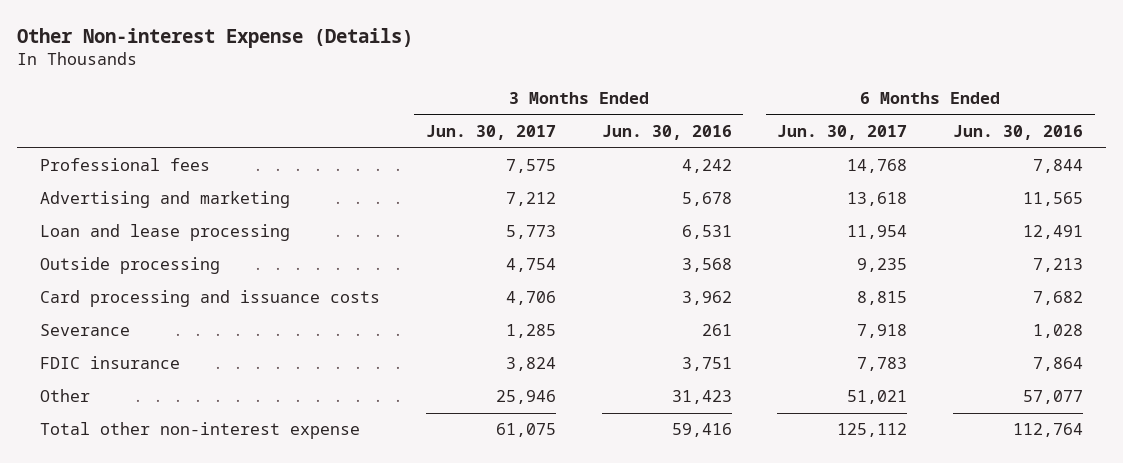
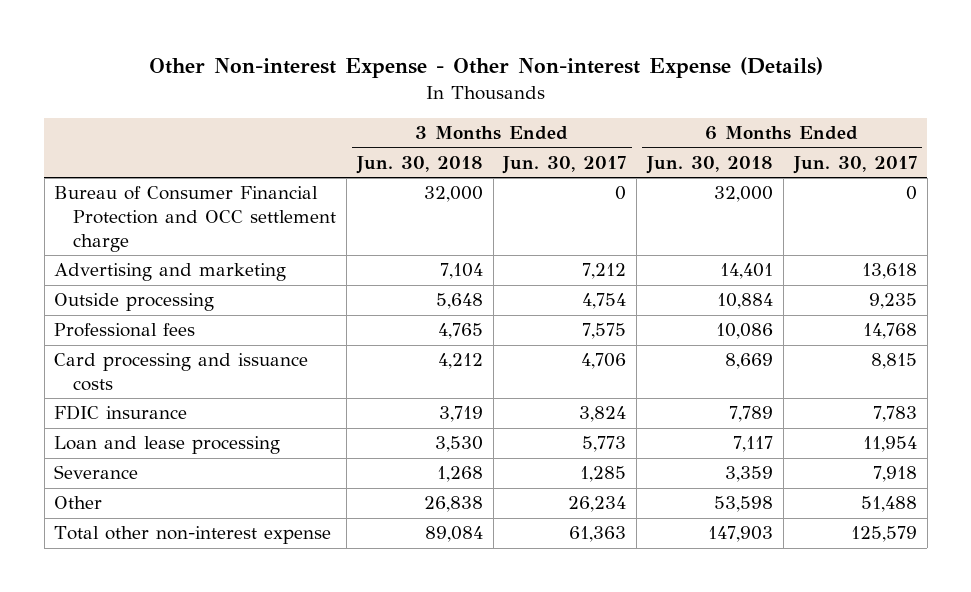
[16,27,413,48] Other Non-interest Expense (Details) -> [148,57,823,79] Other Non-interest Expense - Other Non-interest Expense (Details)
[601,125,732,141] Jun. 30, 2016 -> none
[953,125,1084,141] Jun. 30, 2016 -> none
none -> [355,155,483,174] Jun. 30, 2018
none -> [646,155,774,174] Jun. 30, 2018
none -> [54,186,336,252] Bureau of Consumer Financial Protection and OCC settlement charge
[39,158,210,172] Professional fees -> [54,323,196,338] Professional fees
[39,224,290,242] Loan and lease processing -> [54,436,281,455] Loan and lease processing
[39,324,130,337] Severance -> [54,465,139,480] Severance
[495,390,556,405] 25,946 -> [568,496,627,513] 26,234
[847,390,908,405] 51,021 -> [860,496,917,513] 51,488
[495,423,556,438] 61,075 -> [569,526,627,543] 61,363
[837,423,908,438] 125,112 -> [850,526,917,543] 125,579

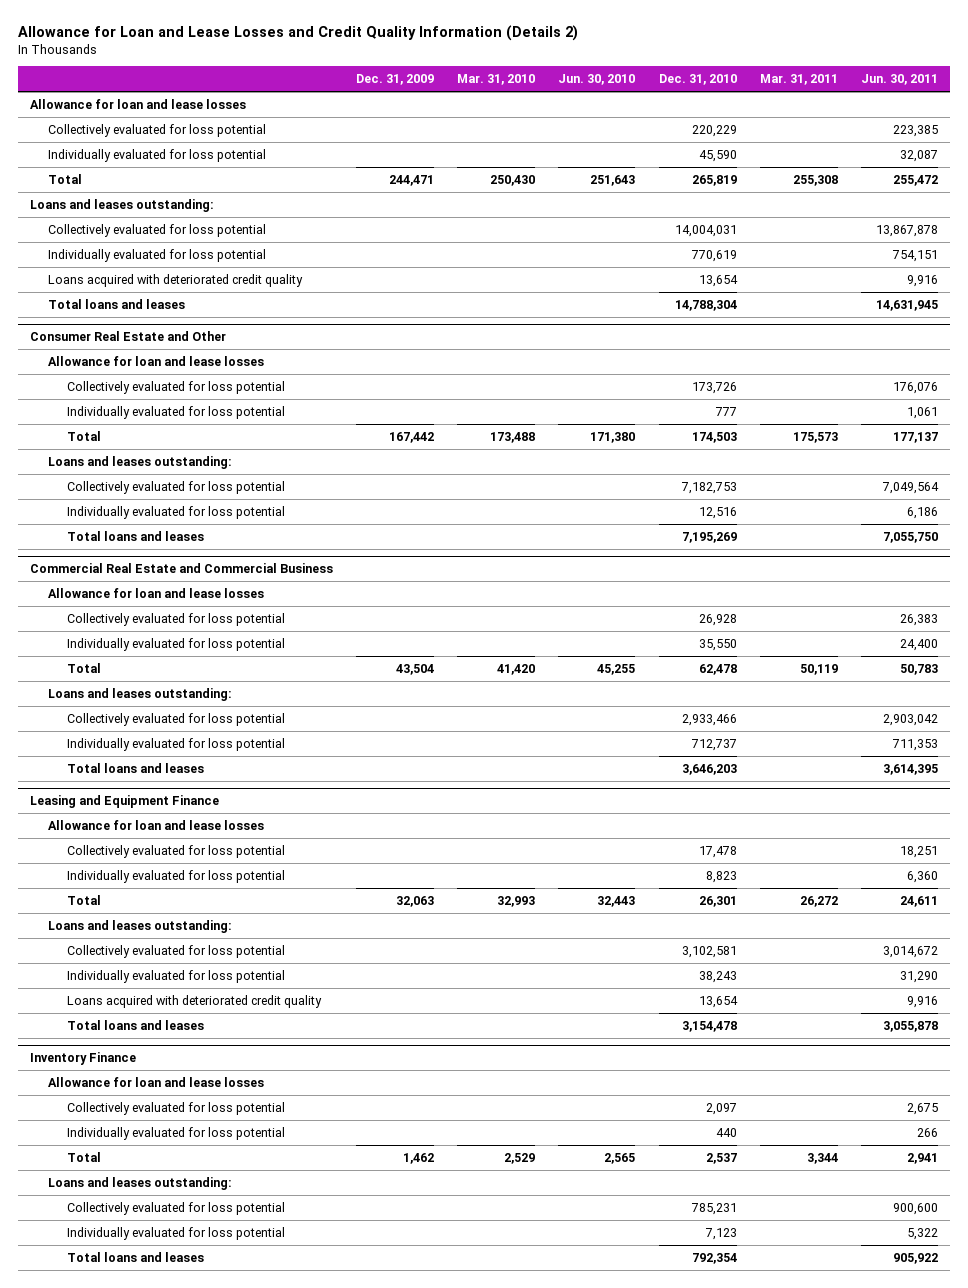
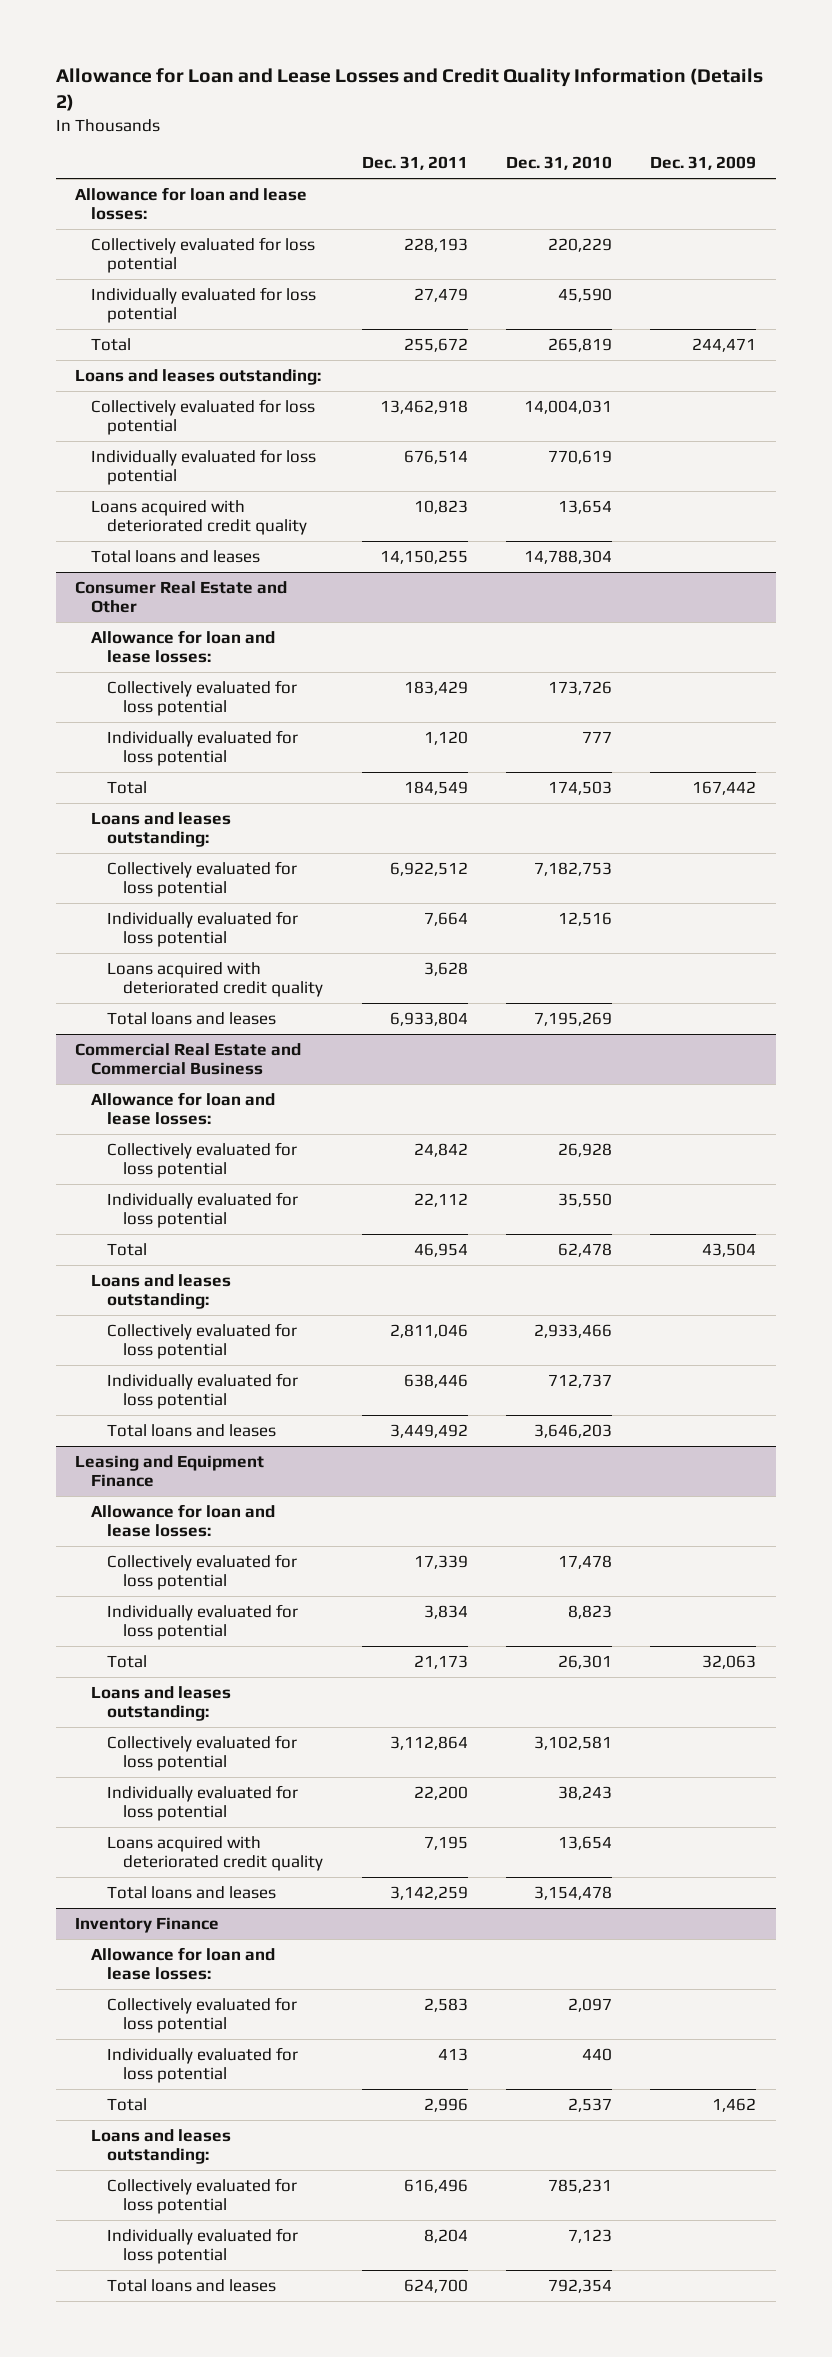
[457,74,536,86] Mar. 31, 2010 -> none
[558,74,636,86] Jun. 30, 2010 -> none
[760,74,839,86] Mar. 31, 2011 -> none
[861,74,939,86] Jun. 30, 2011 -> none
none -> [361,156,468,171] Dec. 31, 2011
[29,98,246,109] Allowance for loan and lease losses -> [75,186,308,221] Allowance for loan and lease losses:
[48,355,265,366] Allowance for loan and lease losses -> [91,629,276,664] Allowance for loan and lease losses:
none -> [107,961,324,998] Loans acquired with deteriorated credit quality
[48,587,265,598] Allowance for loan and lease losses -> [91,1091,276,1126] Allowance for loan and lease losses:
[48,819,265,830] Allowance for loan and lease losses -> [91,1503,276,1538] Allowance for loan and lease losses:
[48,1076,265,1087] Allowance for loan and lease losses -> [91,1946,276,1981] Allowance for loan and lease losses:

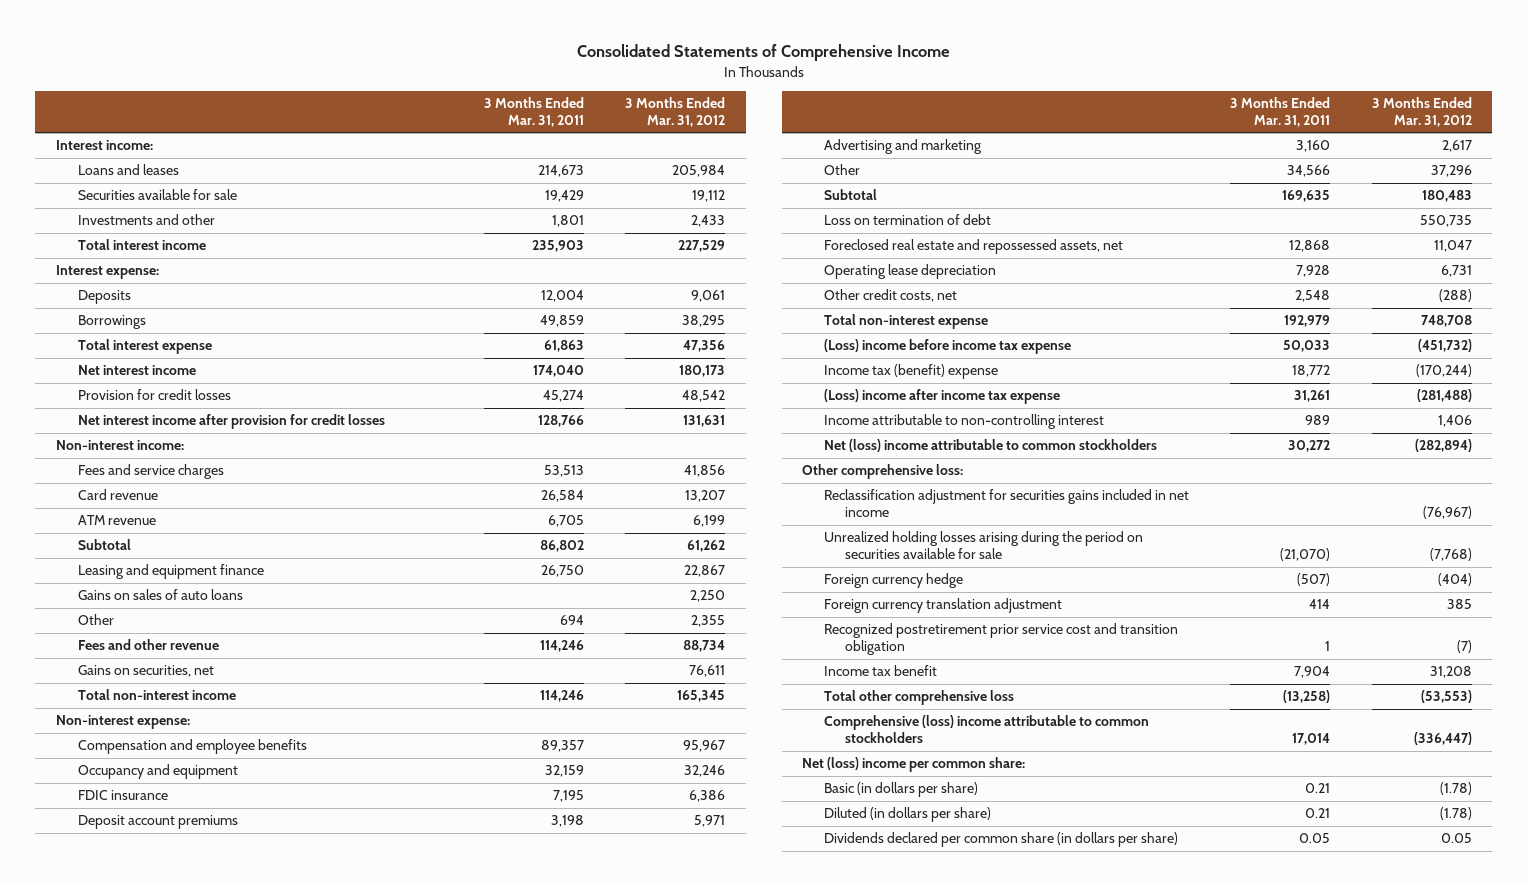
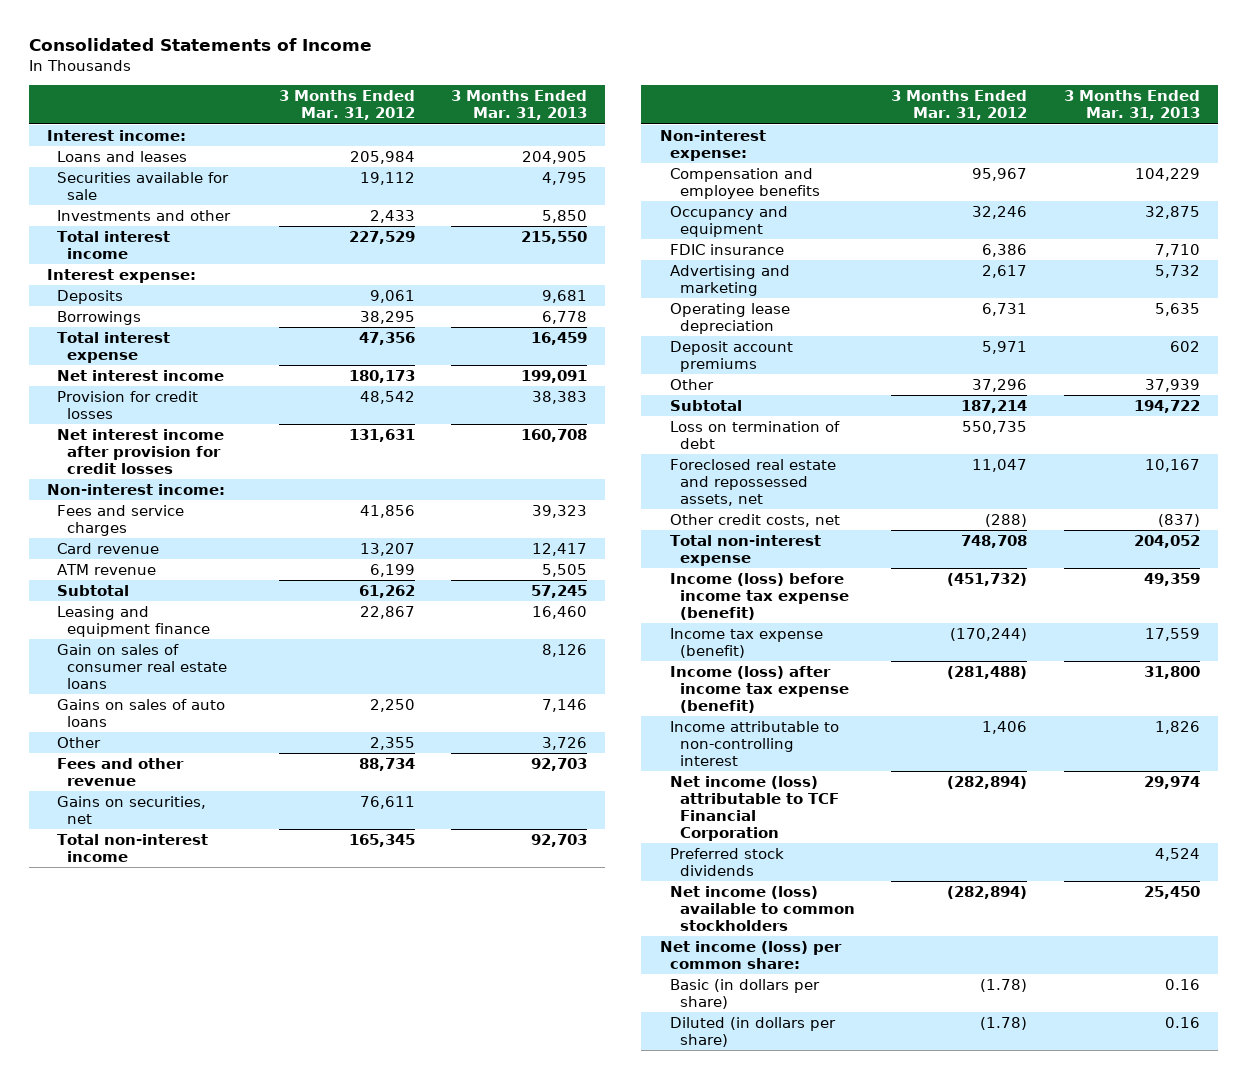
[576,44,950,62] Consolidated Statements of Comprehensive Income -> [28,38,372,52] Consolidated Statements of Income
[484,97,585,127] 3 Months Ended Mar. 31, 2011 -> none
none -> [450,90,587,121] 3 Months Ended Mar. 31, 2013
none -> [57,643,228,690] Gain on sales of consumer real estate loans
[823,264,996,280] Operating lease depreciation -> [669,302,790,334] Operating lease depreciation
[77,815,238,830] Deposit account premiums -> [669,340,793,372] Deposit account premiums
[1421,190,1472,203] 180,483 -> [961,399,1028,413] 187,214
[823,339,1071,355] (Loss) income before income tax expense -> [669,572,850,621] Income (loss) before income tax expense (benefit)
[823,364,998,380] Income tax (benefit) expense -> [669,627,823,658] Income tax expense (benefit)
[823,389,1060,405] (Loss) income after income tax expense -> [669,665,850,714] Income (loss) after income tax expense (benefit)
[802,464,964,480] Other comprehensive loss: -> none
[823,489,1189,518] Reclassification adjustment for securities gains included in net income -> none
[823,531,1143,560] Unrealized holding losses arising during the period on securities available for sale -> none
[823,573,963,589] Foreign currency hedge -> none
[823,598,1062,614] Foreign currency translation adjustment -> none
[823,623,1178,656] Recognized postretirement prior service cost and transition obligation -> none
[823,665,937,677] Income tax benefit -> none
[823,690,1014,706] Total other comprehensive loss -> none
[823,715,1149,744] Comprehensive (loss) income attributable to common stockholders -> none
none -> [669,775,840,842] Net income (loss) attributable to TCF Financial Corporation
none -> [669,847,784,876] Preferred stock dividends
[823,439,1157,453] Net (loss) income attributable to common stockholders -> [669,885,856,932] Net income (loss) available to common stockholders
[802,757,1026,773] Net (loss) income per common share: -> [659,940,842,969] Net income (loss) per common share:
[823,832,1178,848] Dividends declared per common share (in dollars per share) -> none

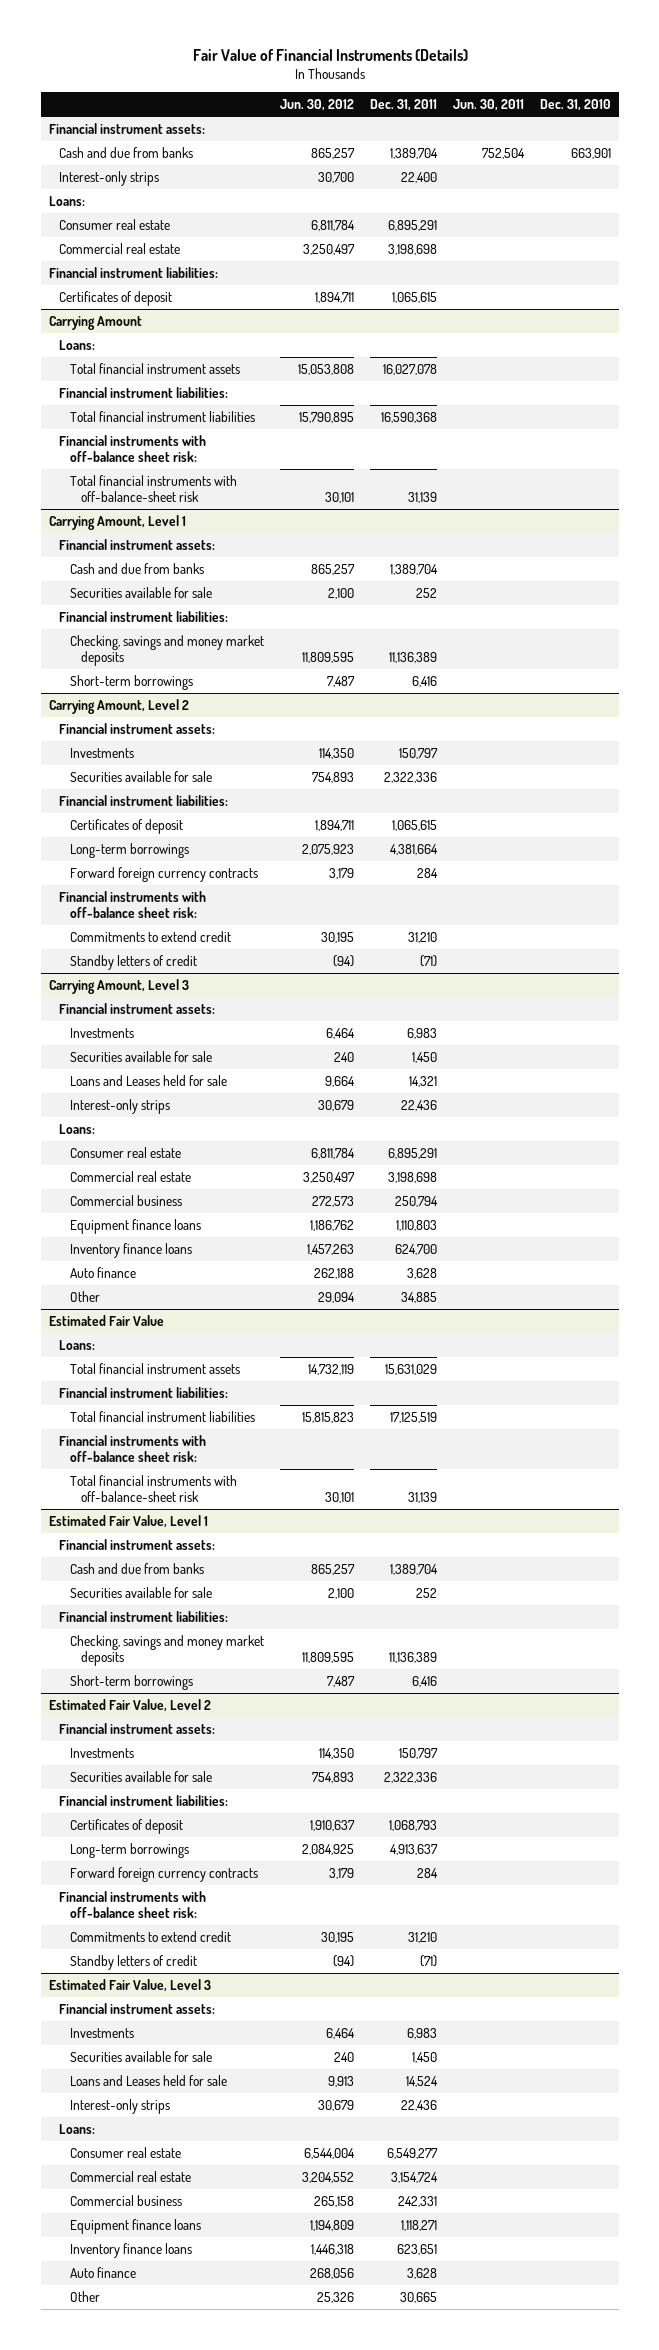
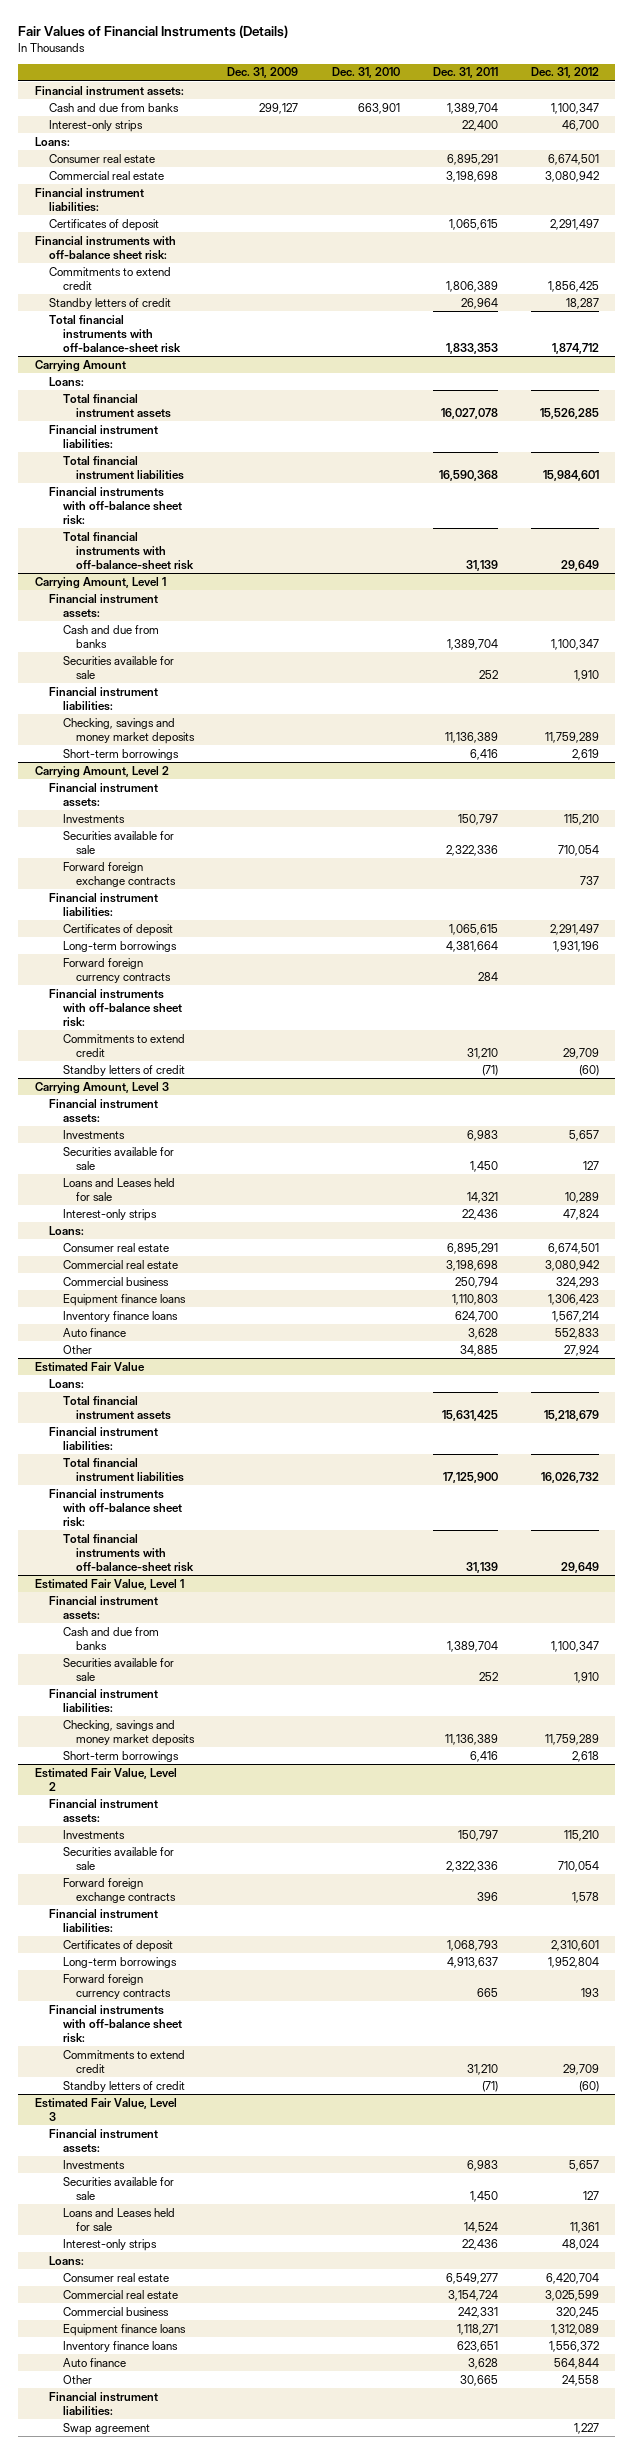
[192,49,468,62] Fair Value of Financial Instruments (Details) -> [18,25,289,39] Fair Values of Financial Instruments (Details)
[279,99,354,112] Jun. 30, 2012 -> none
[452,99,524,112] Jun. 30, 2011 -> none
none -> [227,67,299,79] Dec. 31, 2009
none -> [530,67,599,79] Dec. 31, 2012
none -> [34,235,176,260] Financial instruments with off-balance sheet risk:
none -> [48,266,171,290] Commitments to extend credit
none -> [48,297,171,309] Standby letters of credit
none -> [48,314,181,353] Total financial instruments with off-balance-sheet risk
none -> [62,861,177,887] Forward foreign exchange contracts
[384,1363,437,1375] 15,631,029 -> [441,1409,498,1421] 15,631,425
[389,1411,437,1423] 17,125,519 -> [442,1471,498,1483] 17,125,900
none -> [62,1877,177,1903] Forward foreign exchange contracts
[416,1867,438,1878] 284 -> [476,1987,498,1997] 665
none -> [48,2391,158,2416] Financial instrument liabilities:
none -> [62,2422,150,2435] Swap agreement

